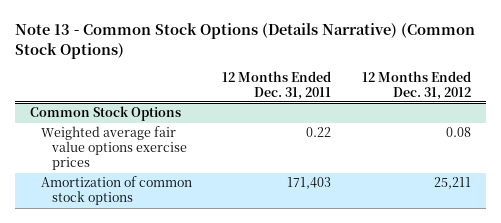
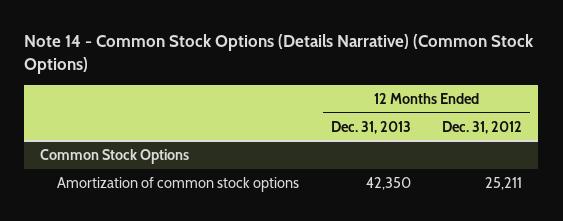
[15,22,476,59] Note 13 - Common Stock Options (Details Narrative) (Common Stock Options) -> [24,34,535,74] Note 14 - Common Stock Options (Details Narrative) (Common Stock Options)
[222,70,332,100] 12 Months Ended Dec. 31, 2011 -> none
none -> [330,120,411,134] Dec. 31, 2013
[41,126,187,171] Weighted average fair value options exercise prices -> none

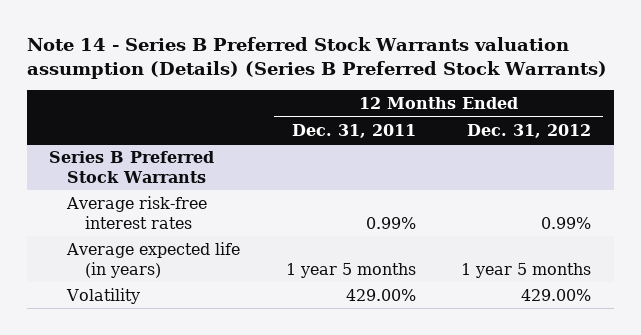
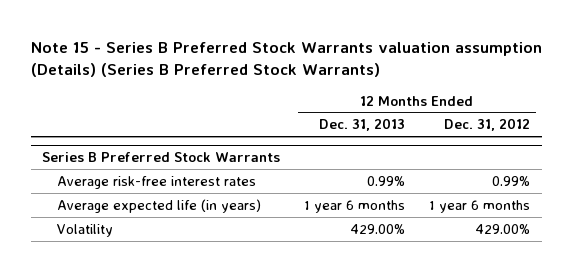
[26,36,607,79] Note 14 - Series B Preferred Stock Warrants valuation assumption (Details) (Series B Preferred Stock Warrants) -> [30,41,542,77] Note 15 - Series B Preferred Stock Warrants valuation assumption (Details) (Series B Preferred Stock Warrants)
[291,123,416,138] Dec. 31, 2011 -> none
none -> [319,118,406,132] Dec. 31, 2013
[461,262,592,278] 1 year 5 months -> [428,199,530,213] 1 year 6 months

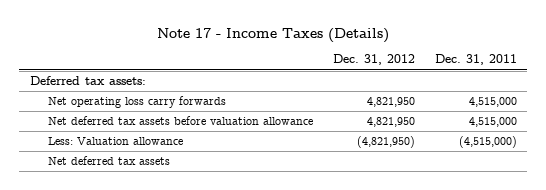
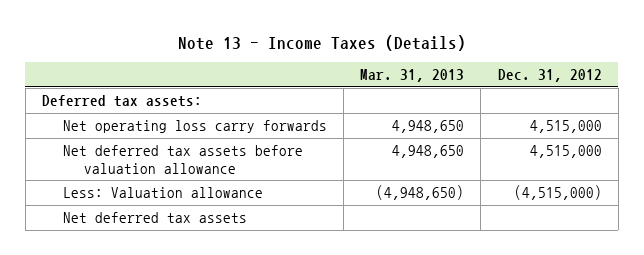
[157,27,390,43] Note 17 - Income Taxes (Details) -> [177,34,466,51] Note 13 - Income Taxes (Details)
[434,54,517,66] Dec. 31, 2011 -> none
none -> [360,69,465,83] Mar. 31, 2013
[366,97,415,108] 4,821,950 -> [529,119,602,133] 4,515,000
[366,117,415,128] 4,821,950 -> [529,144,602,158] 4,515,000
[356,136,415,149] (4,821,950) -> [513,184,602,200] (4,515,000)

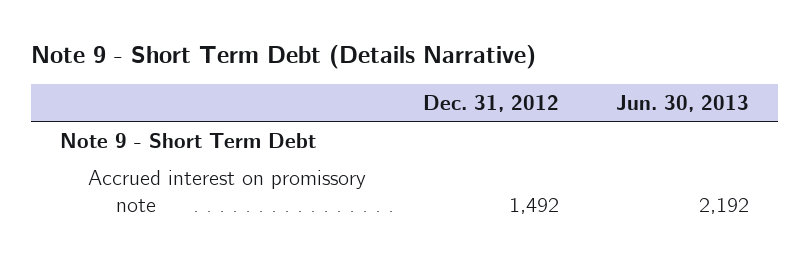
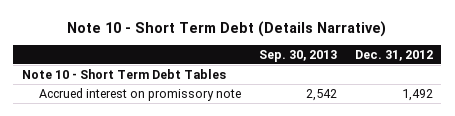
[30,45,536,70] Note 9 - Short Term Debt (Details Narrative) -> [67,20,387,37] Note 10 - Short Term Debt (Details Narrative)
[615,95,749,113] Jun. 30, 2013 -> none
none -> [258,49,337,62] Sep. 30, 2013
[59,132,316,148] Note 9 - Short Term Debt -> [22,68,227,79] Note 10 - Short Term Debt Tables

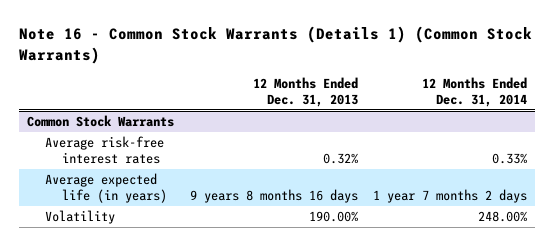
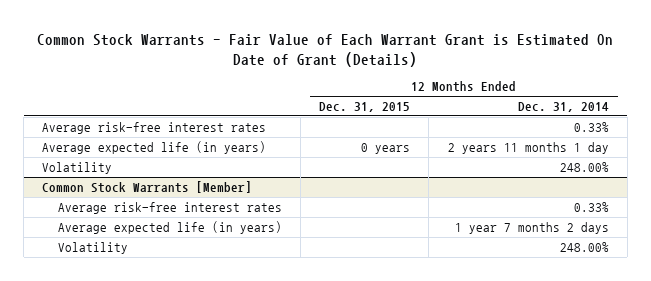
[18,26,532,64] Note 16 - Common Stock Warrants (Details 1) (Common Stock Warrants) -> [37,33,614,67] Common Stock Warrants - Fair Value of Each Warrant Grant is Estimated On Date of Grant (Details)
[252,76,358,107] 12 Months Ended Dec. 31, 2013 -> none
none -> [319,101,411,112] Dec. 31, 2015
[26,114,174,127] Common Stock Warrants -> none
none -> [42,140,267,154] Average expected life (in years)
none -> [42,161,113,174] Volatility
none -> [42,180,253,193] Common Stock Warrants [Member]
none -> [58,201,283,214] Average risk-free interest rates

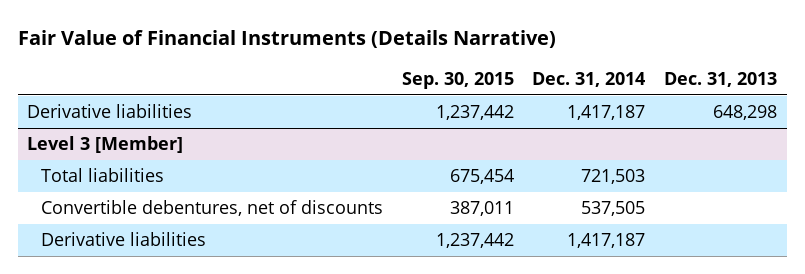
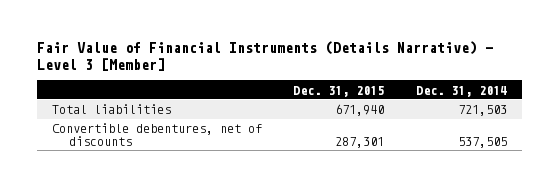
[17,30,556,49] Fair Value of Financial Instruments (Details Narrative) -> [36,41,493,71] Fair Value of Financial Instruments (Details Narrative) - Level 3 [Member]
[401,71,514,89] Sep. 30, 2015 -> none
[664,71,778,87] Dec. 31, 2013 -> none
none -> [293,85,385,97] Dec. 31, 2015
[27,104,193,119] Derivative liabilities -> none
[27,136,184,154] Level 3 [Member] -> none
[40,232,206,247] Derivative liabilities -> none

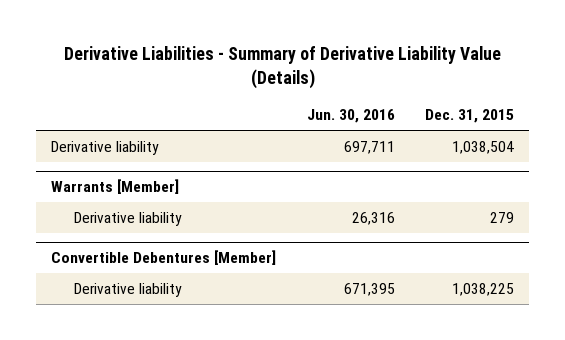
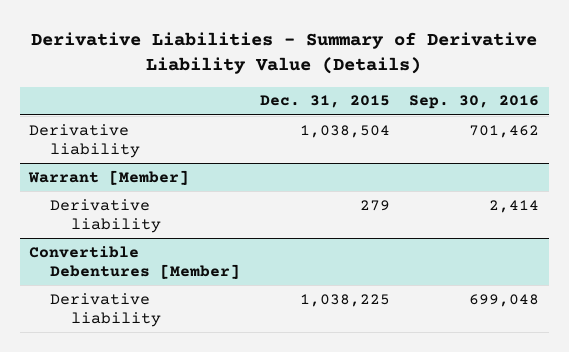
[306,109,395,124] Jun. 30, 2016 -> none
none -> [409,95,540,110] Sep. 30, 2016
[51,179,180,195] Warrants [Member] -> [28,169,190,185] Warrant [Member]

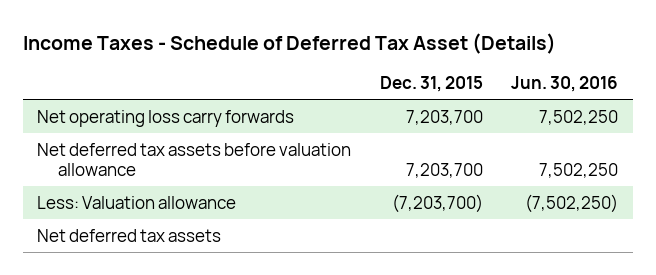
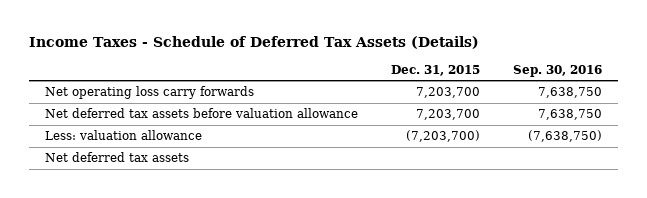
[23,32,557,54] Income Taxes - Schedule of Deferred Tax Asset (Details) -> [29,36,480,50] Income Taxes - Schedule of Deferred Tax Assets (Details)
[511,76,619,93] Jun. 30, 2016 -> none
none -> [512,64,602,77] Sep. 30, 2016
[37,195,237,209] Less: Valuation allowance -> [45,129,203,140] Less: valuation allowance

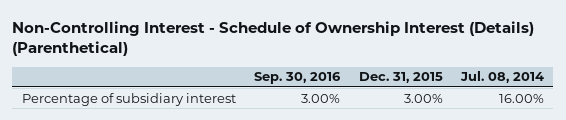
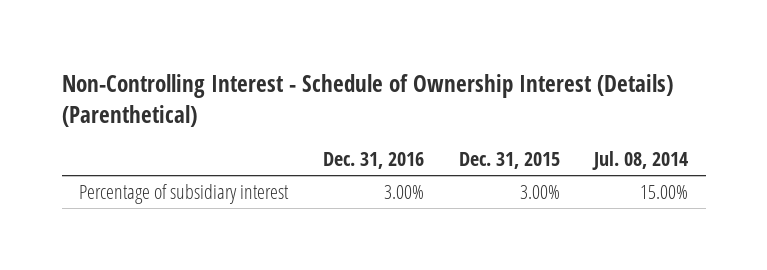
[254,72,342,85] Sep. 30, 2016 -> none
none -> [322,152,424,170] Dec. 31, 2016
[499,93,545,103] 16.00% -> [640,185,689,200] 15.00%

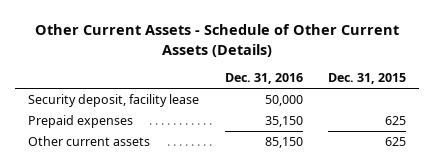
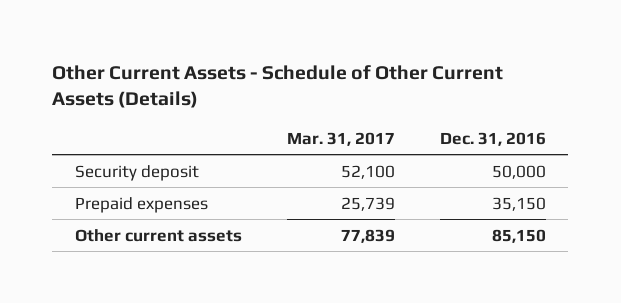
[328,73,407,85] Dec. 31, 2015 -> none
none -> [286,131,395,146] Mar. 31, 2017
[28,94,200,108] Security deposit, facility lease -> [74,164,199,181] Security deposit

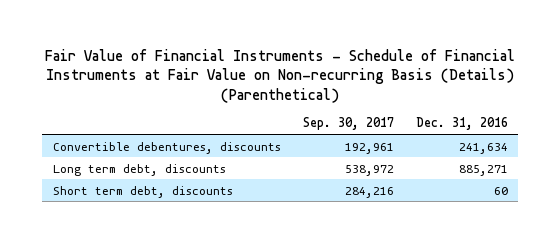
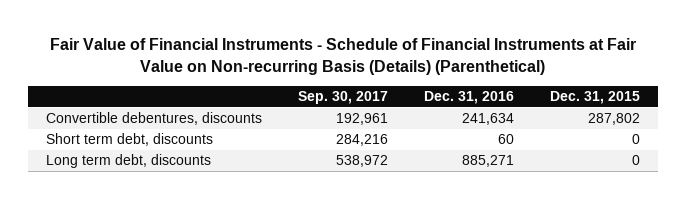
none -> [549,91,640,105] Dec. 31, 2015
[52,163,226,176] Long term debt, discounts -> [46,154,212,169] Long term debt, discounts

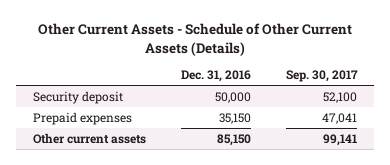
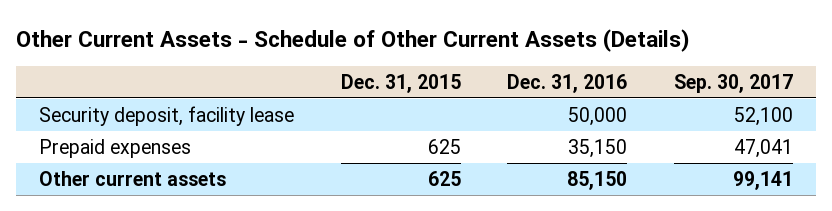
none -> [340,74,461,94] Dec. 31, 2015
[32,90,123,104] Security deposit -> [39,105,295,126] Security deposit, facility lease

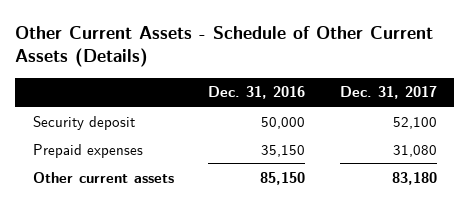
[340,74,461,94] Dec. 31, 2015 -> none
[673,74,793,94] Sep. 30, 2017 -> none
none -> [340,86,438,100] Dec. 31, 2017
[39,105,295,126] Security deposit, facility lease -> [32,115,135,130] Security deposit

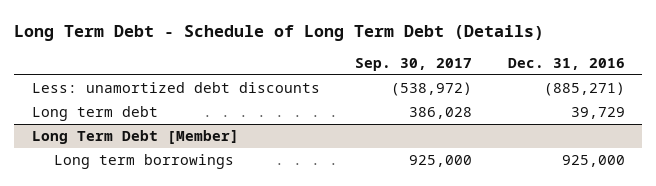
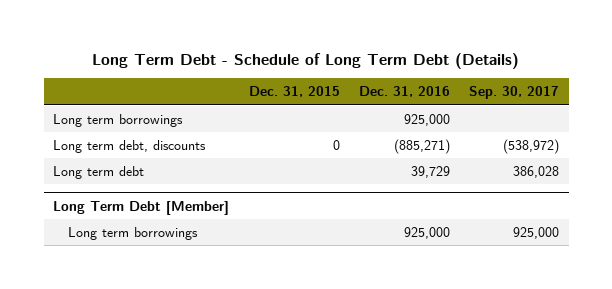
none -> [248,86,340,98] Dec. 31, 2015
none -> [53,113,184,127] Long term borrowings
[31,82,320,94] Less: unamortized debt discounts -> [53,139,207,153] Long term debt, discounts

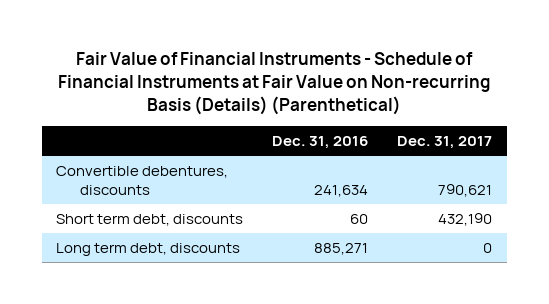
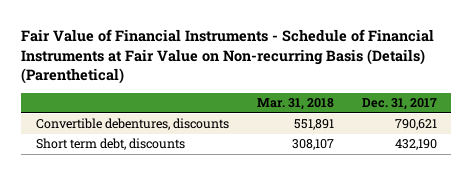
[272,136,369,150] Dec. 31, 2016 -> none
none -> [256,98,334,111] Mar. 31, 2018
[56,242,241,256] Long term debt, discounts -> none

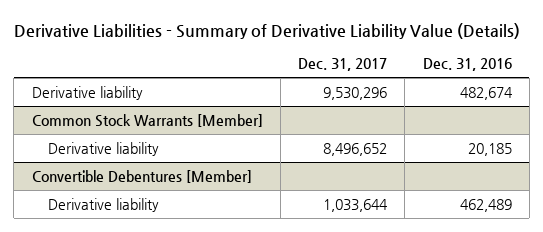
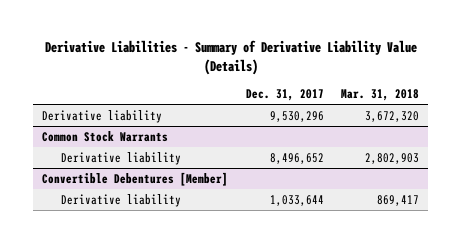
[422,58,512,72] Dec. 31, 2016 -> none
none -> [341,89,420,102] Mar. 31, 2018
[31,113,263,127] Common Stock Warrants [Member] -> [41,130,168,142] Common Stock Warrants

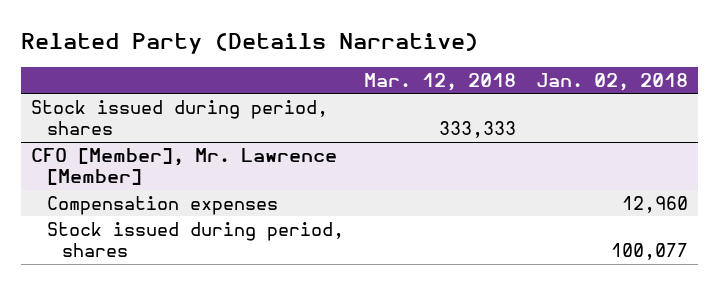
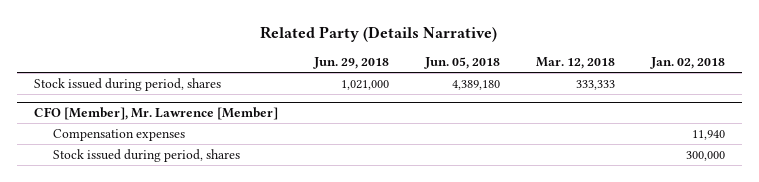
none -> [313,57,390,70] Jun. 29, 2018
none -> [423,57,500,70] Jun. 05, 2018
[622,196,689,214] 12,960 -> [691,129,725,140] 11,940
[611,243,689,261] 100,077 -> [685,150,725,161] 300,000

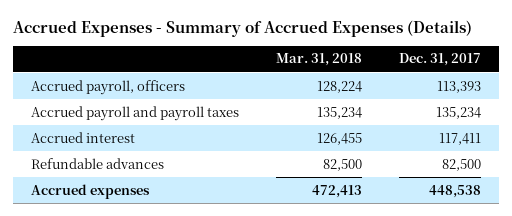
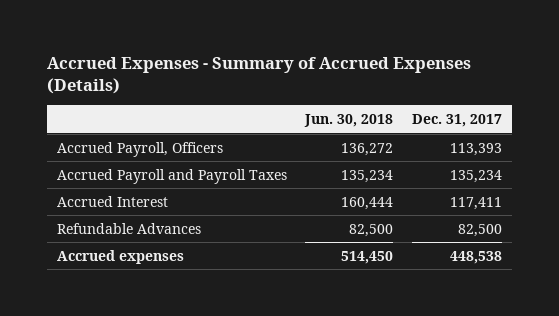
[275,53,362,67] Mar. 31, 2018 -> none
none -> [304,114,394,128] Jun. 30, 2018
[31,79,186,95] Accrued payroll, officers -> [56,141,223,157] Accrued Payroll, Officers
[31,105,240,121] Accrued payroll and payroll taxes -> [56,168,287,184] Accrued Payroll and Payroll Taxes
[31,131,136,143] Accrued interest -> [56,195,168,207] Accrued Interest
[31,157,165,169] Refundable advances -> [56,222,201,234] Refundable Advances

